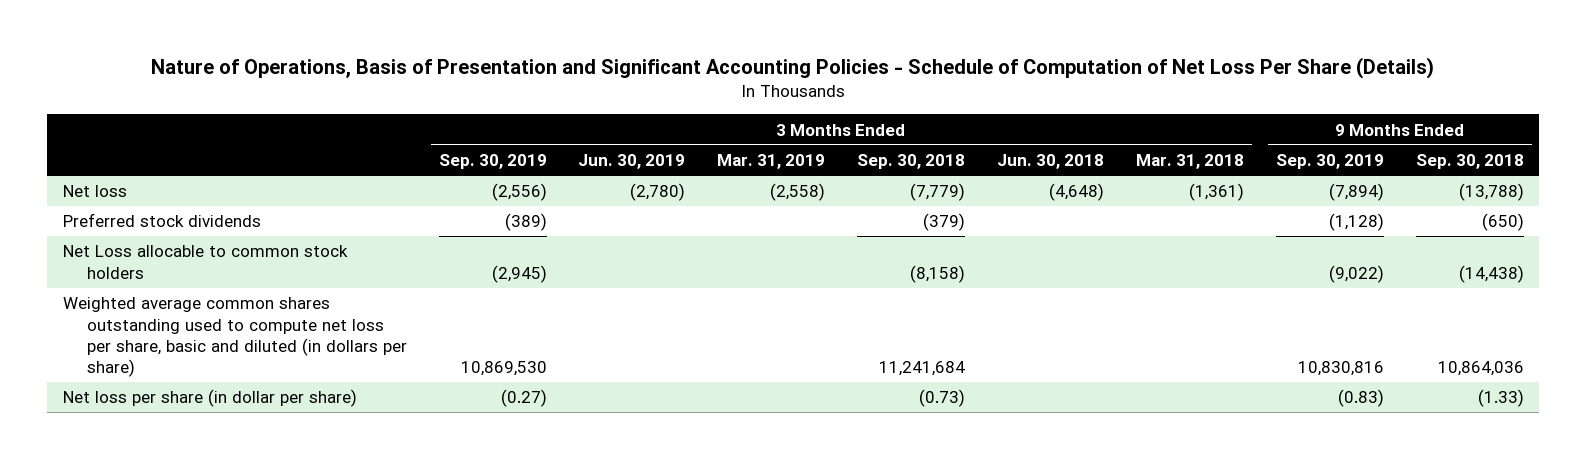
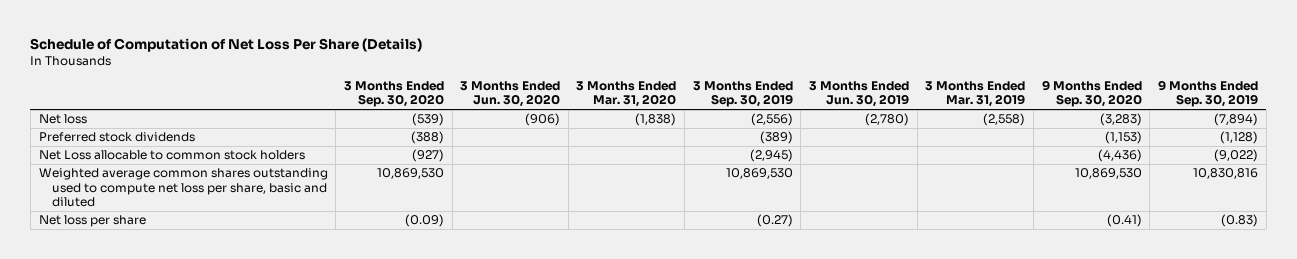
[151,56,1435,79] Nature of Operations, Basis of Presentation and Significant Accounting Policies - Schedule of Computation of Net Loss Per Share (Details) -> [30,37,423,52] Schedule of Computation of Net Loss Per Share (Details)
[857,153,966,169] Sep. 30, 2018 -> none
[996,153,1104,169] Jun. 30, 2018 -> none
[1135,153,1244,169] Mar. 31, 2018 -> none
[1415,153,1524,169] Sep. 30, 2018 -> none
none -> [343,80,444,108] 3 Months Ended Sep. 30, 2020
none -> [460,80,561,108] 3 Months Ended Jun. 30, 2020
none -> [576,80,677,108] 3 Months Ended Mar. 31, 2020
none -> [1041,79,1142,108] 9 Months Ended Sep. 30, 2020
[62,297,407,378] Weighted average common shares outstanding used to compute net loss per share, basic and diluted (in dollars per share) -> [38,168,328,208] Weighted average common shares outstanding used to compute net loss per share, basic and diluted
[62,389,357,408] Net loss per share (in dollar per share) -> [38,215,146,228] Net loss per share

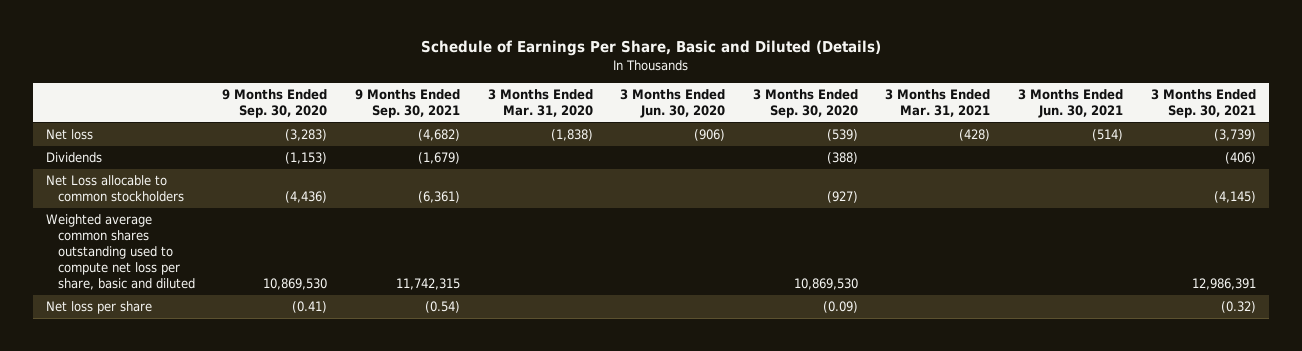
[30,37,423,52] Schedule of Computation of Net Loss Per Share (Details) -> [421,40,882,57] Schedule of Earnings Per Share, Basic and Diluted (Details)
[692,80,793,108] 3 Months Ended Sep. 30, 2019 -> none
[809,80,910,108] 3 Months Ended Jun. 30, 2019 -> none
[925,80,1026,108] 3 Months Ended Mar. 31, 2019 -> none
[1158,79,1259,108] 9 Months Ended Sep. 30, 2019 -> none
none -> [354,88,460,118] 9 Months Ended Sep. 30, 2021
none -> [885,88,991,117] 3 Months Ended Mar. 31, 2021
none -> [1018,88,1124,118] 3 Months Ended Jun. 30, 2021
none -> [1150,88,1256,118] 3 Months Ended Sep. 30, 2021
[38,132,195,143] Preferred stock dividends -> [46,152,103,164] Dividends
[38,150,305,161] Net Loss allocable to common stock holders -> [46,175,184,203] Net Loss allocable to common stockholders

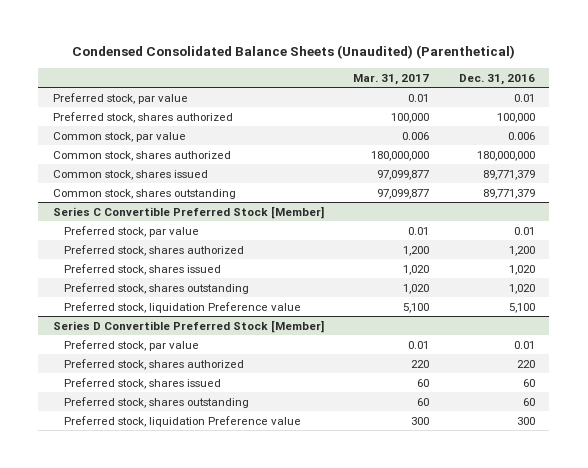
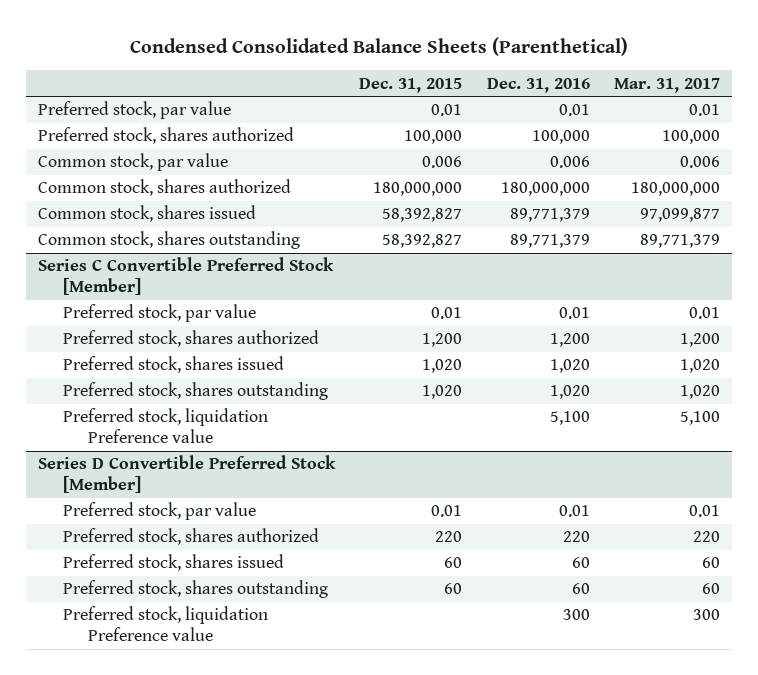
[71,45,515,60] Condensed Consolidated Balance Sheets (Unaudited) (Parenthetical) -> [130,36,629,56] Condensed Consolidated Balance Sheets (Parenthetical)
none -> [359,77,463,93] Dec. 31, 2015
[377,188,430,199] 97,099,877 -> [640,234,721,249] 89,771,379

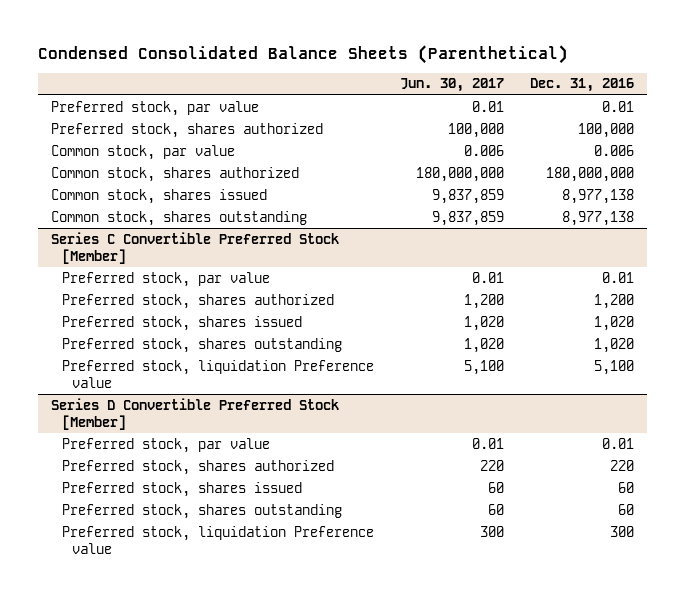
[359,77,463,93] Dec. 31, 2015 -> none
[614,77,721,93] Mar. 31, 2017 -> none
none -> [399,78,504,93] Jun. 30, 2017
[509,208,590,223] 89,771,379 -> [562,188,635,204] 8,977,138
[509,234,590,249] 89,771,379 -> [562,210,635,226] 8,977,138

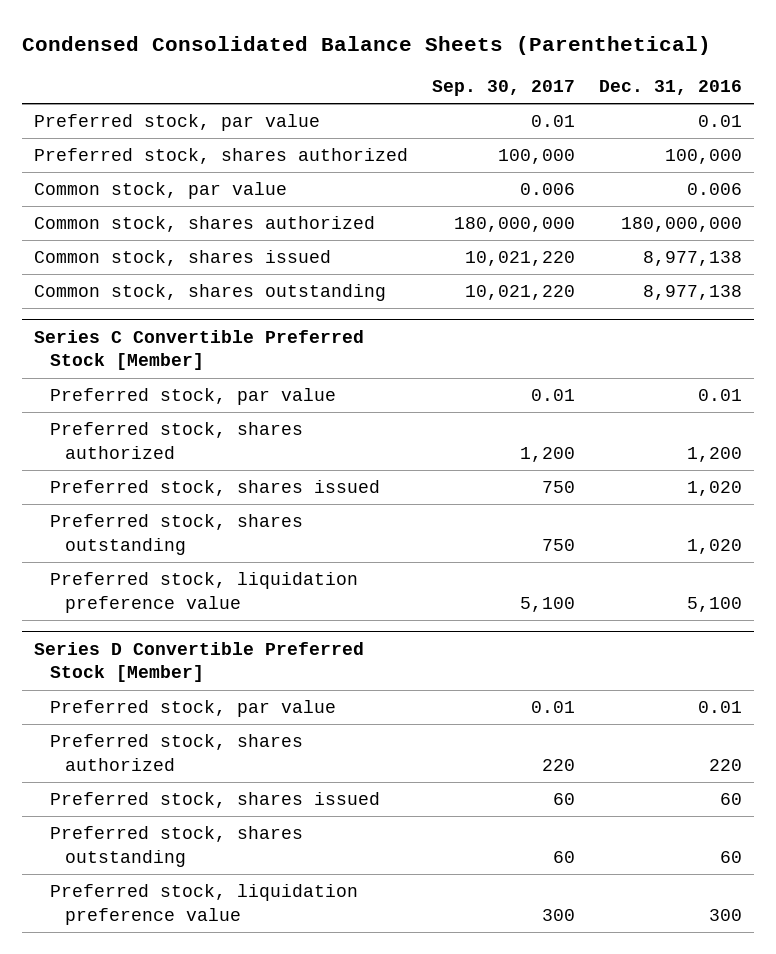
[399,78,504,93] Jun. 30, 2017 -> none
none -> [431,80,575,97] Sep. 30, 2017
[61,359,374,388] Preferred stock, liquidation Preference value -> [49,572,358,613] Preferred stock, liquidation preference value
[61,525,374,554] Preferred stock, liquidation Preference value -> [49,884,358,925] Preferred stock, liquidation preference value

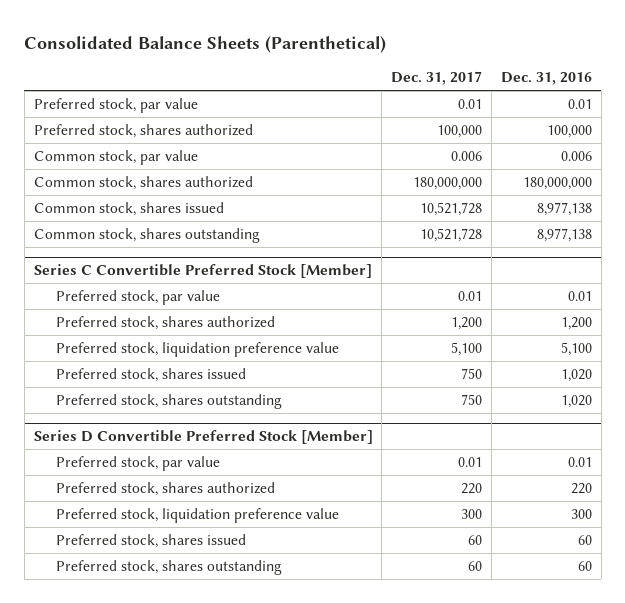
[22,35,712,55] Condensed Consolidated Balance Sheets (Parenthetical) -> [24,35,387,53] Consolidated Balance Sheets (Parenthetical)
[431,80,575,97] Sep. 30, 2017 -> none
none -> [391,71,483,86] Dec. 31, 2017
[49,572,358,613] Preferred stock, liquidation preference value -> [55,342,339,358] Preferred stock, liquidation preference value
[49,884,358,925] Preferred stock, liquidation preference value -> [55,508,339,524] Preferred stock, liquidation preference value

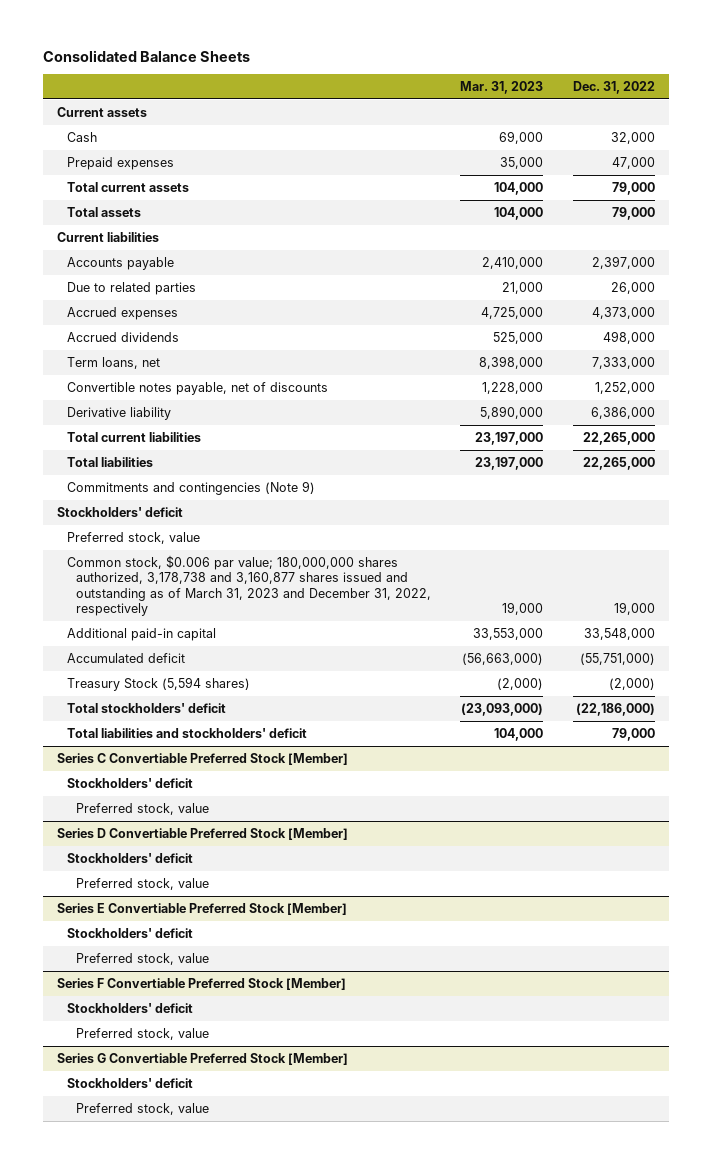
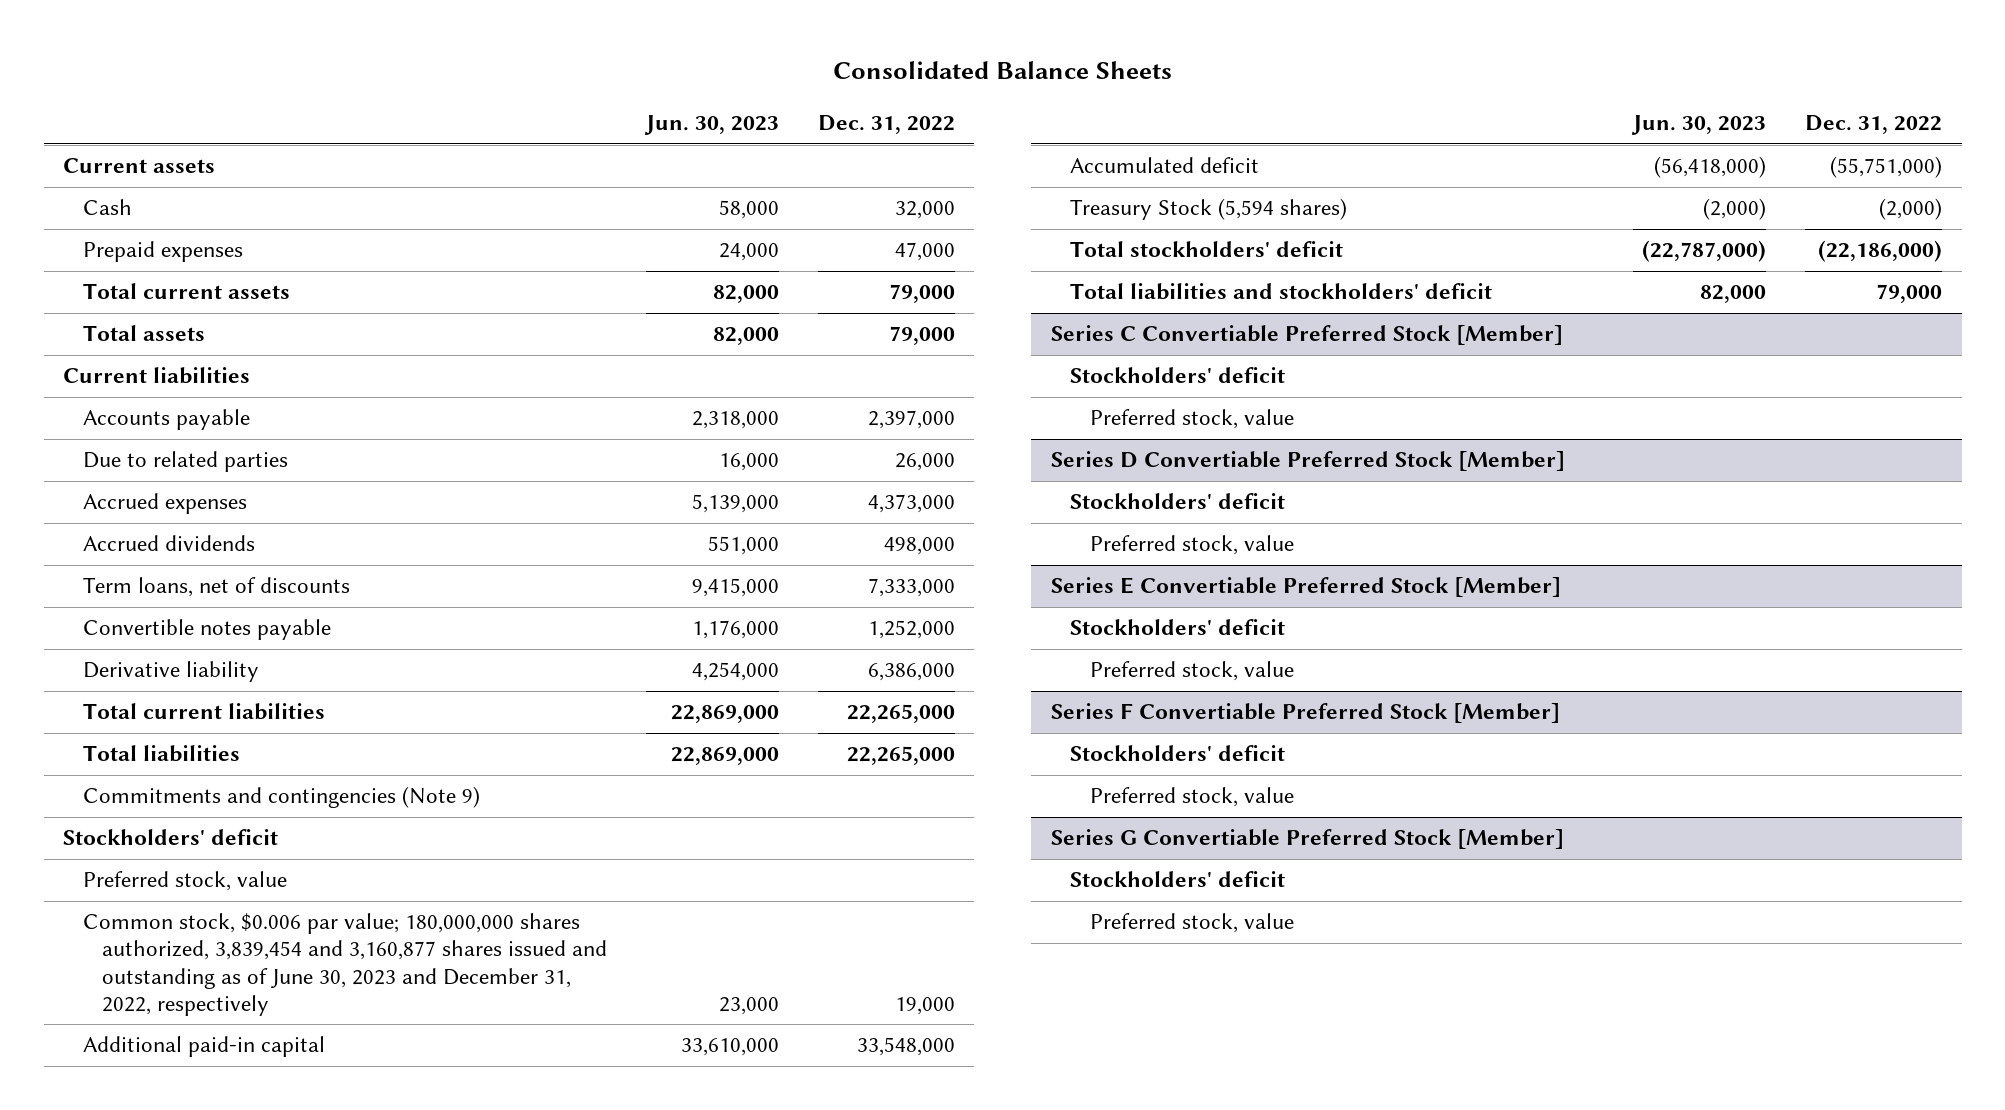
[460,81,544,95] Mar. 31, 2023 -> none
none -> [643,115,779,136] Jun. 30, 2023
[66,356,160,369] Term loans, net -> [82,577,350,598] Term loans, net of discounts
[66,381,328,395] Convertible notes payable, net of discounts -> [82,619,331,641] Convertible notes payable
[66,554,431,617] Common stock, $0.006 par value; 180,000,000 shares authorized, 3,178,738 and 3,160,877 shares issued and outstanding as of March 31, 2023 and December 31, 2022, respectively -> [82,913,608,1016] Common stock, $0.006 par value; 180,000,000 shares authorized, 3,839,454 and 3,160,877 shares issued and outstanding as of June 30, 2023 and December 31, 2022, respectively

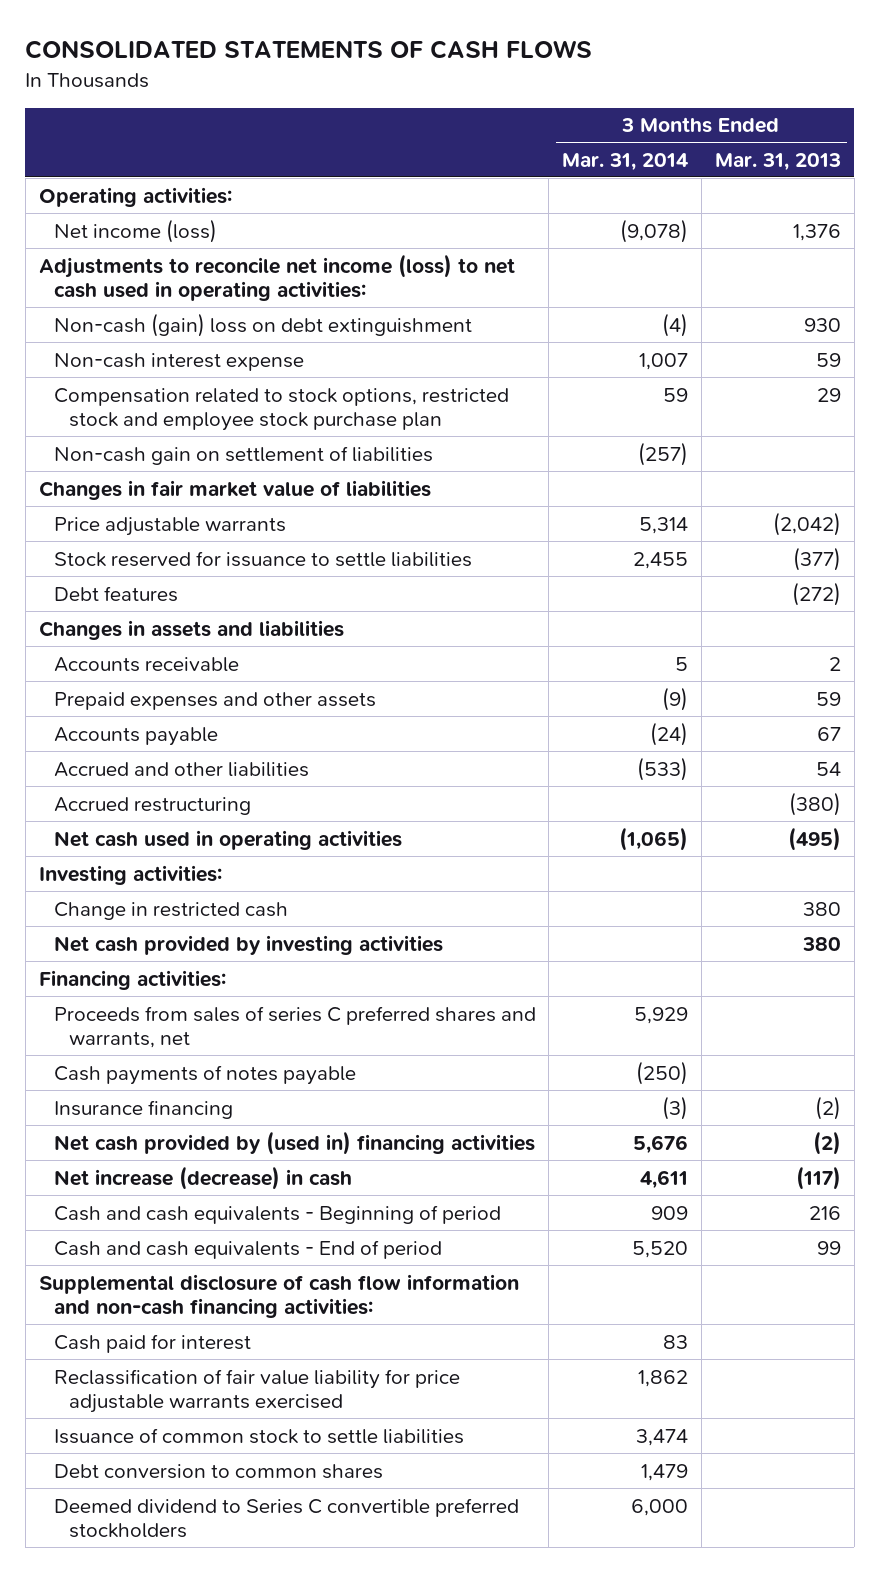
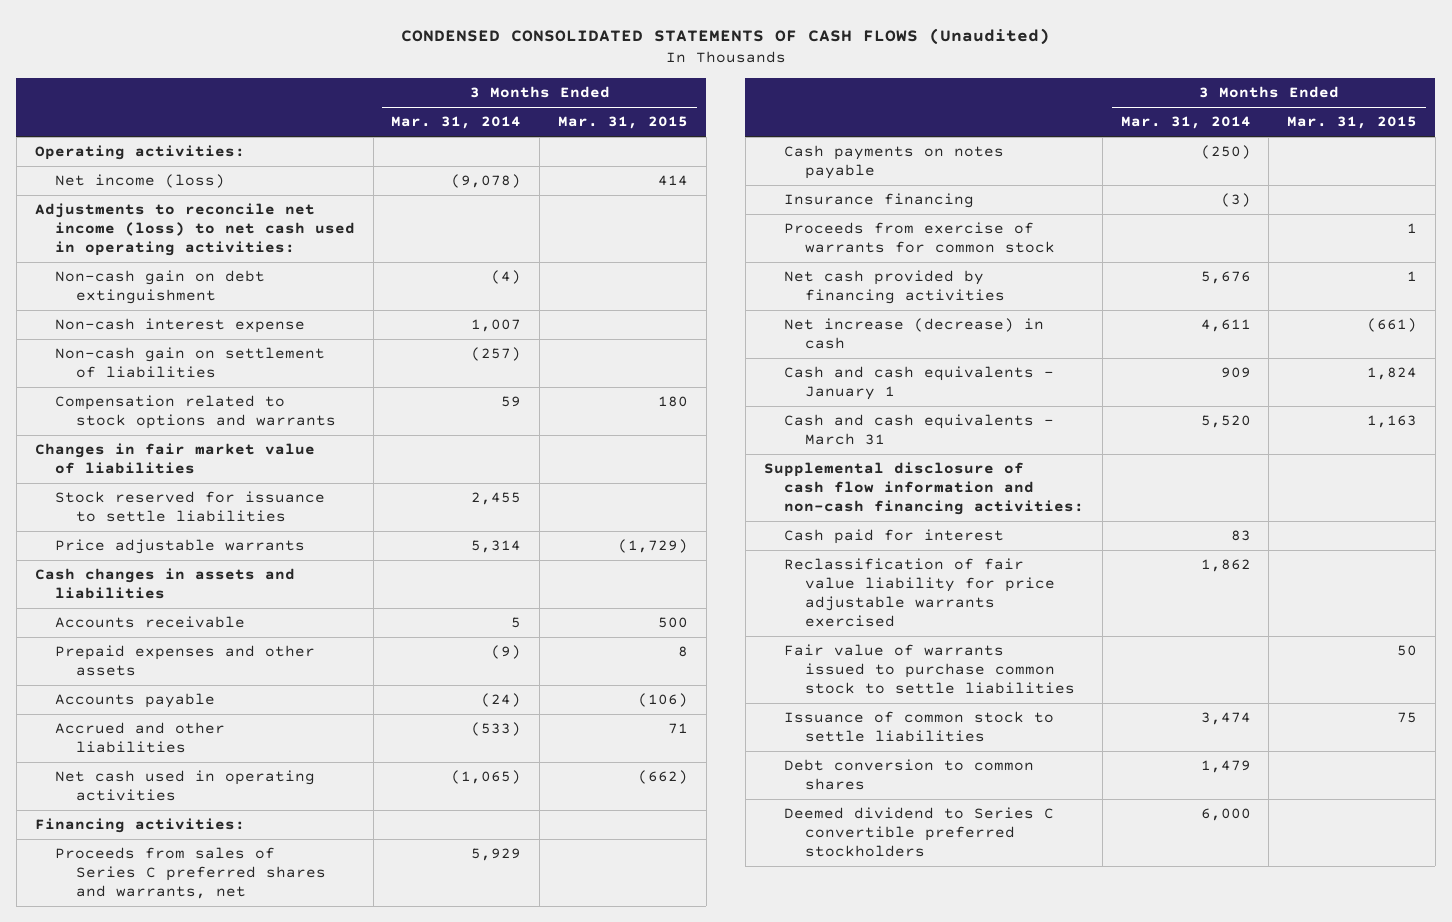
[25,40,593,60] CONSOLIDATED STATEMENTS OF CASH FLOWS -> [400,27,1050,45] CONDENSED CONSOLIDATED STATEMENTS OF CASH FLOWS (Unaudited)
[714,152,841,171] Mar. 31, 2013 -> none
none -> [557,116,688,130] Mar. 31, 2015
[53,312,472,337] Non-cash (gain) loss on debt extinguishment -> [55,270,266,305] Non-cash gain on debt extinguishment
[53,387,509,432] Compensation related to stock options, restricted stock and employee stock purchase plan -> none
none -> [55,395,336,430] Compensation related to stock options and warrants
[53,585,178,602] Debt features -> none
[53,516,286,536] Price adjustable warrants -> [55,539,306,555] Price adjustable warrants
[38,619,344,640] Changes in assets and liabilities -> [34,568,295,600] Cash changes in assets and liabilities
[53,796,251,815] Accrued restructuring -> none
[38,864,222,885] Investing activities: -> none
[53,901,288,920] Change in restricted cash -> none
[53,934,443,955] Net cash provided by investing activities -> none
[53,1005,536,1049] Proceeds from sales of series C preferred shares and warrants, net -> [55,847,326,899] Proceeds from sales of Series C preferred shares and warrants, net
[53,1064,356,1085] Cash payments of notes payable -> [784,145,1005,180] Cash payments on notes payable
none -> [784,222,1055,254] Proceeds from exercise of warrants for common stock
[53,1130,535,1155] Net cash provided by (used in) financing activities -> [784,270,1005,305] Net cash provided by financing activities
[53,1204,501,1224] Cash and cash equivalents - Beginning of period -> [784,366,1055,401] Cash and cash equivalents - January 1
[53,1239,442,1259] Cash and cash equivalents - End of period -> [784,414,1055,446] Cash and cash equivalents - March 31
none -> [784,644,1075,694] Fair value of warrants issued to purchase common stock to settle liabilities

